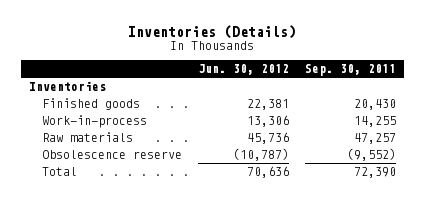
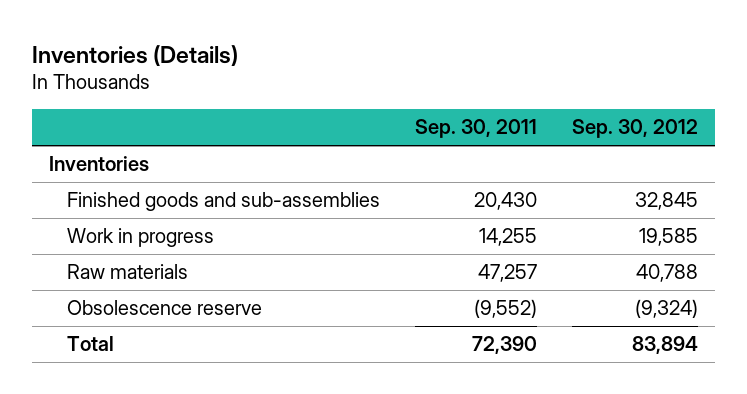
[197,64,289,76] Jun. 30, 2012 -> none
none -> [571,119,698,139] Sep. 30, 2012
[42,98,141,111] Finished goods -> [66,192,380,212] Finished goods and sub-assemblies
[42,115,148,129] Work-in-process -> [66,228,214,248] Work in progress

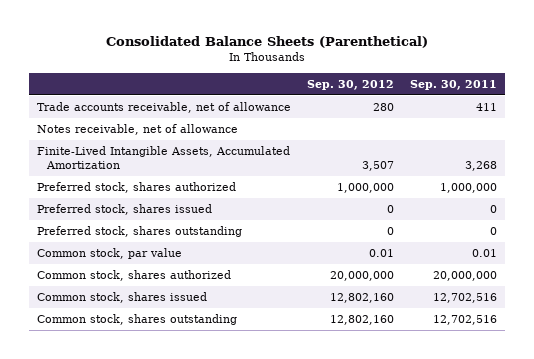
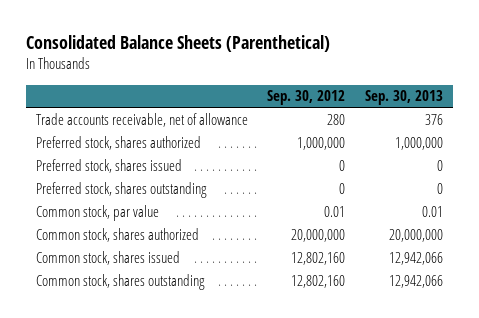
[410,79,498,90] Sep. 30, 2011 -> none
none -> [364,90,443,106] Sep. 30, 2013
[37,124,239,136] Notes receivable, net of allowance -> none
[37,146,291,170] Finite-Lived Intangible Assets, Accumulated Amortization -> none

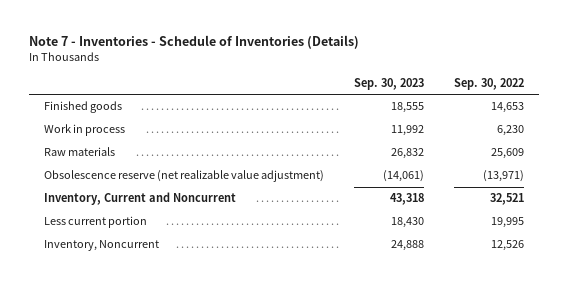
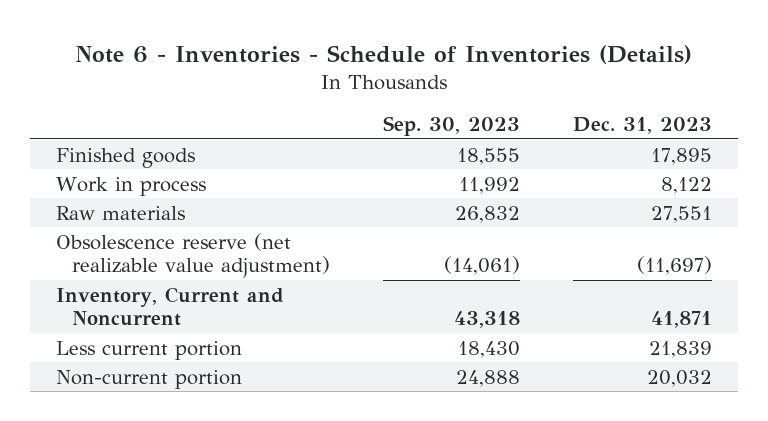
[28,34,359,49] Note 7 - Inventories - Schedule of Inventories (Details) -> [75,44,693,64] Note 6 - Inventories - Schedule of Inventories (Details)
[454,77,525,90] Sep. 30, 2022 -> none
none -> [572,117,712,135] Dec. 31, 2023
[43,240,159,252] Inventory, Noncurrent -> [56,369,243,389] Non-current portion

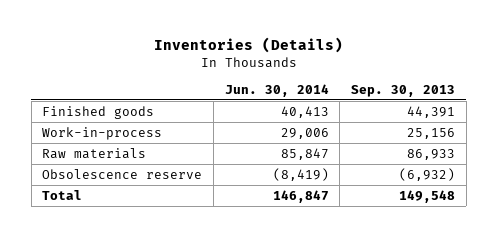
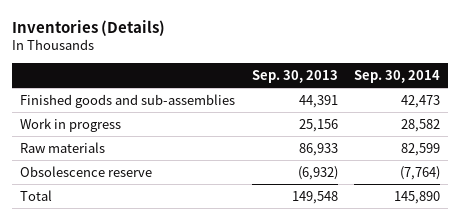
[224,83,329,97] Jun. 30, 2014 -> none
none -> [353,70,440,84] Sep. 30, 2014
[42,105,155,119] Finished goods -> [20,93,236,108] Finished goods and sub-assemblies
[42,126,163,140] Work-in-process -> [20,117,122,132] Work in progress

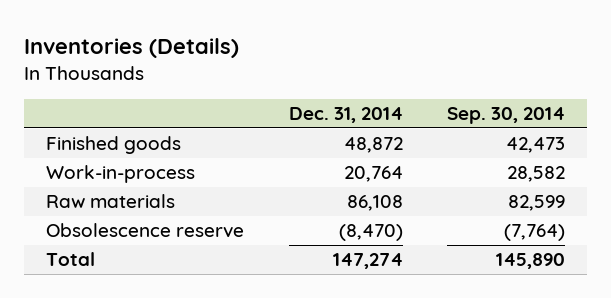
[251,70,338,84] Sep. 30, 2013 -> none
none -> [288,107,403,124] Dec. 31, 2014
[20,93,236,108] Finished goods and sub-assemblies -> [46,136,182,155] Finished goods
[20,117,122,132] Work in progress -> [46,165,196,184] Work-in-process

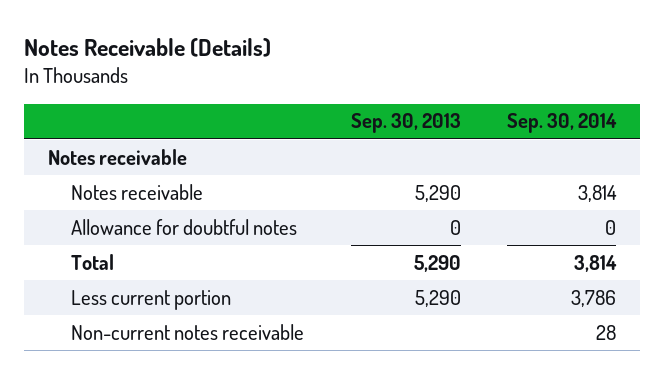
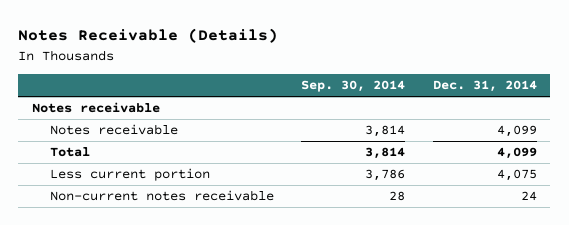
[350,113,461,134] Sep. 30, 2013 -> none
none -> [432,80,537,93] Dec. 31, 2014
[70,218,297,235] Allowance for doubtful notes -> none

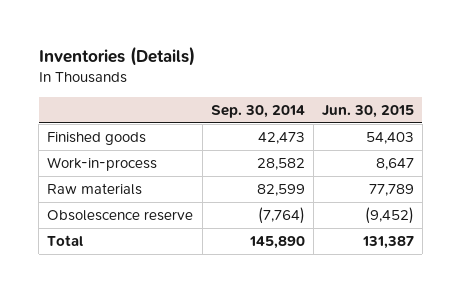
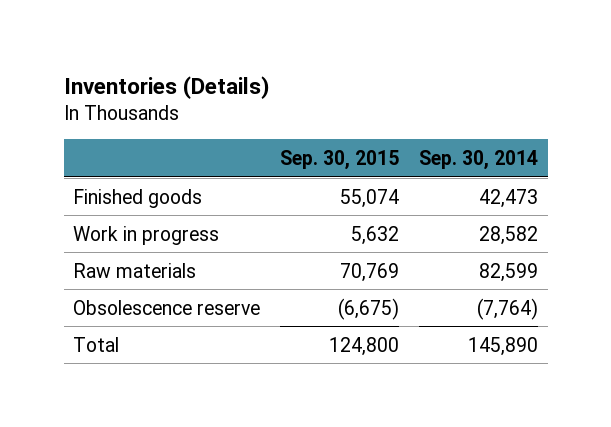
[321,104,414,118] Jun. 30, 2015 -> none
none -> [280,149,400,170] Sep. 30, 2015
[47,156,158,171] Work-in-process -> [73,225,220,245] Work in progress

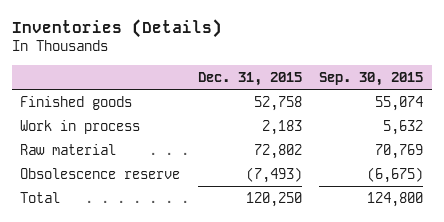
[418,149,538,170] Sep. 30, 2014 -> none
none -> [197,71,302,86] Dec. 31, 2015
[73,225,220,245] Work in progress -> [20,119,141,134] Work in process
[73,262,197,278] Raw materials -> [20,143,117,155] Raw material

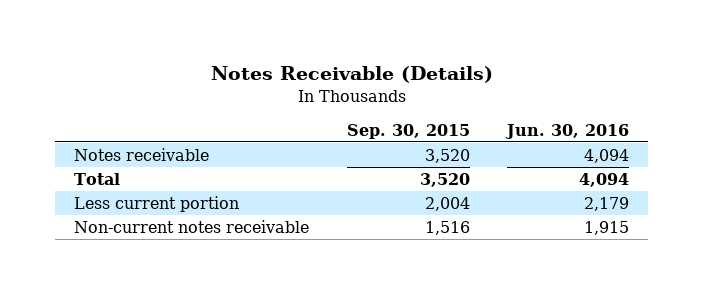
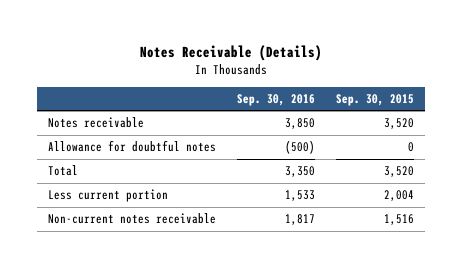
[504,123,629,139] Jun. 30, 2016 -> none
none -> [236,93,315,106] Sep. 30, 2016
none -> [47,140,216,153] Allowance for doubtful notes

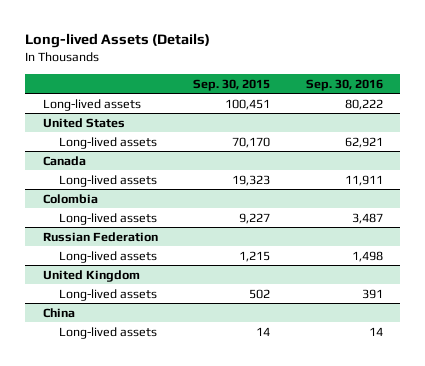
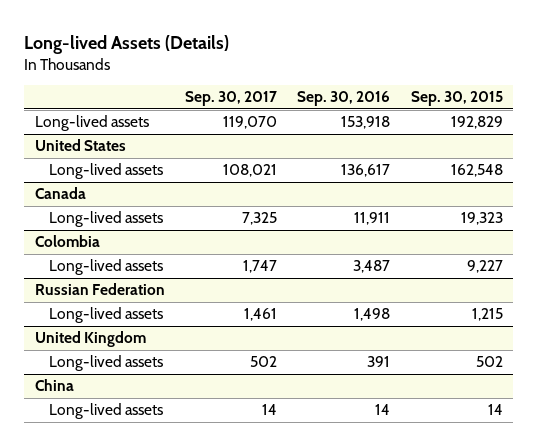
none -> [184,91,277,107] Sep. 30, 2017
[225,98,271,110] 100,451 -> [450,116,503,130] 192,829
[344,98,383,110] 80,222 -> [341,116,391,130] 153,918
[232,136,271,148] 70,170 -> [450,164,503,178] 162,548
[344,136,383,148] 62,921 -> [341,164,391,178] 136,617

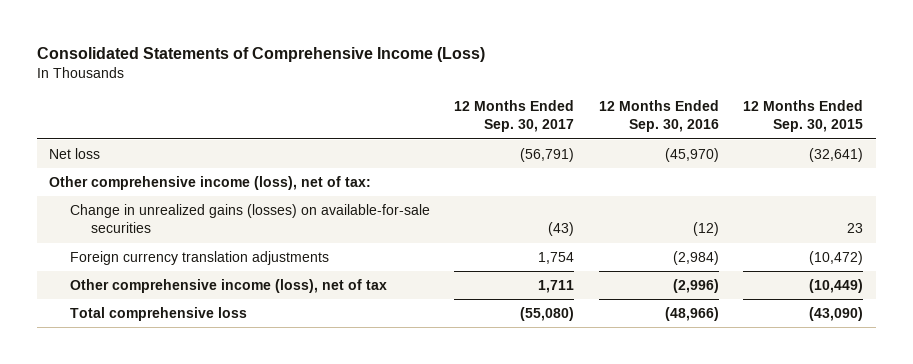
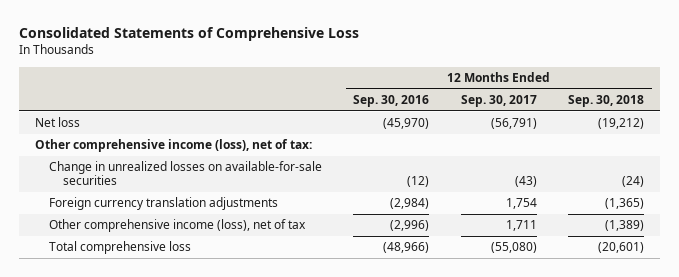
[37,46,486,62] Consolidated Statements of Comprehensive Income (Loss) -> [19,27,360,42] Consolidated Statements of Comprehensive Loss
[743,100,864,133] 12 Months Ended Sep. 30, 2015 -> none
none -> [568,95,645,108] Sep. 30, 2018
[69,204,430,234] Change in unrealized gains (losses) on available-for-sale securities -> [49,161,323,186] Change in unrealized losses on available-for-sale securities

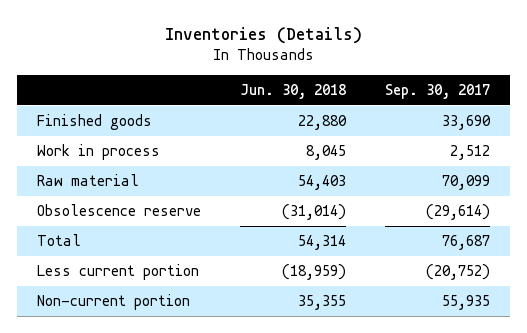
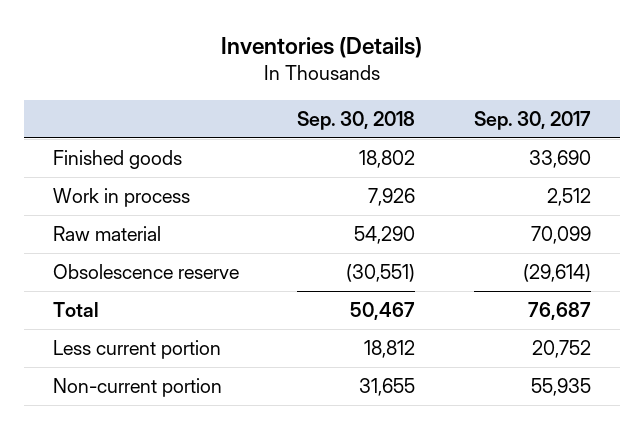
[240,84,347,100] Jun. 30, 2018 -> none
none -> [297,110,416,130] Sep. 30, 2018
[426,263,491,280] (20,752) -> [531,340,591,359] 20,752

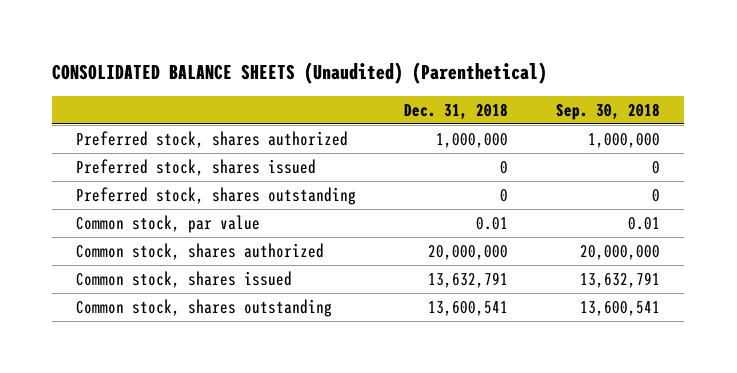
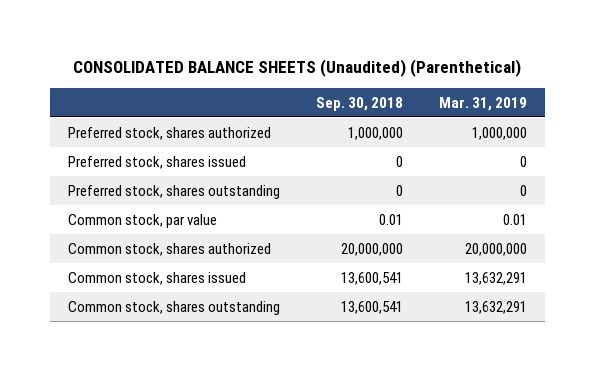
[404,103,509,121] Dec. 31, 2018 -> none
none -> [438,96,527,111] Mar. 31, 2019
[580,271,661,288] 13,632,791 -> [340,271,403,285] 13,600,541

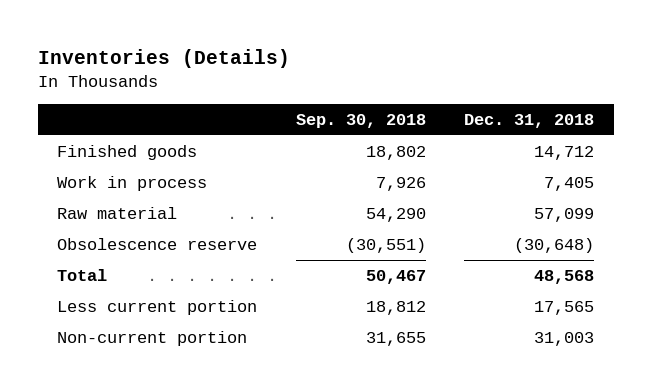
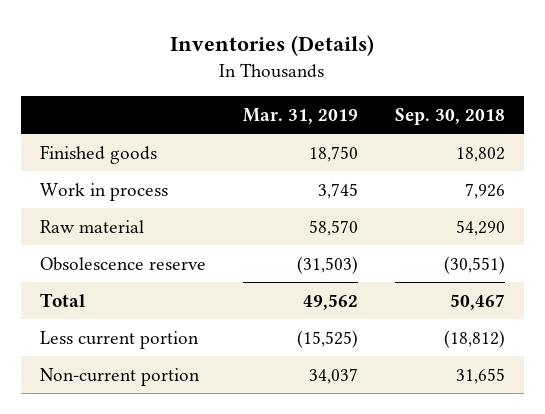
[464,114,595,129] Dec. 31, 2018 -> none
none -> [242,107,358,124] Mar. 31, 2019
[365,301,426,316] 18,812 -> [444,329,506,348] (18,812)

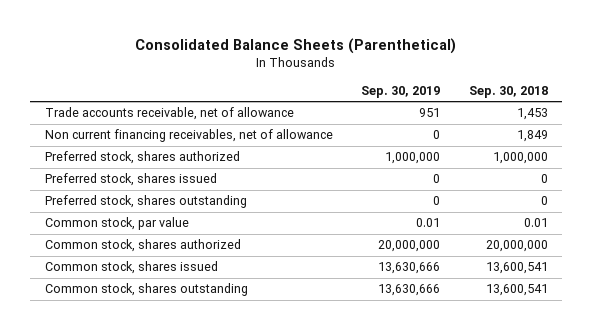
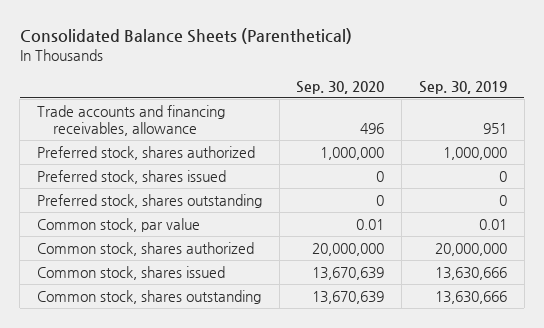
[468,85,548,98] Sep. 30, 2018 -> none
none -> [296,80,385,94] Sep. 30, 2020
[44,129,333,143] Non current financing receivables, net of allowance -> none
[44,107,294,121] Trade accounts receivable, net of allowance -> [37,104,226,136] Trade accounts and financing receivables, allowance

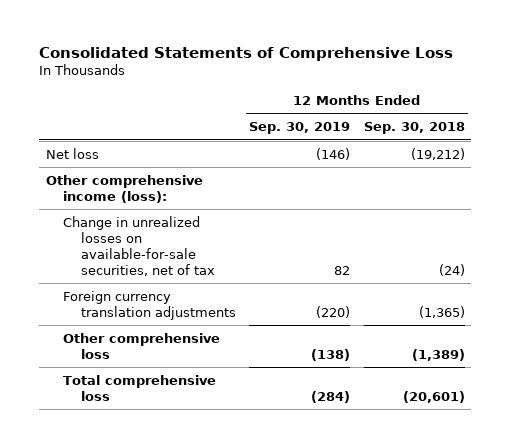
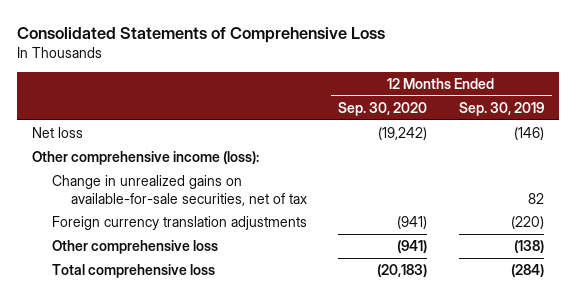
[363,122,465,135] Sep. 30, 2018 -> none
none -> [338,102,428,117] Sep. 30, 2020
[63,215,215,276] Change in unrealized losses on available-for-sale securities, net of tax -> [51,175,308,206] Change in unrealized gains on available-for-sale securities, net of tax

